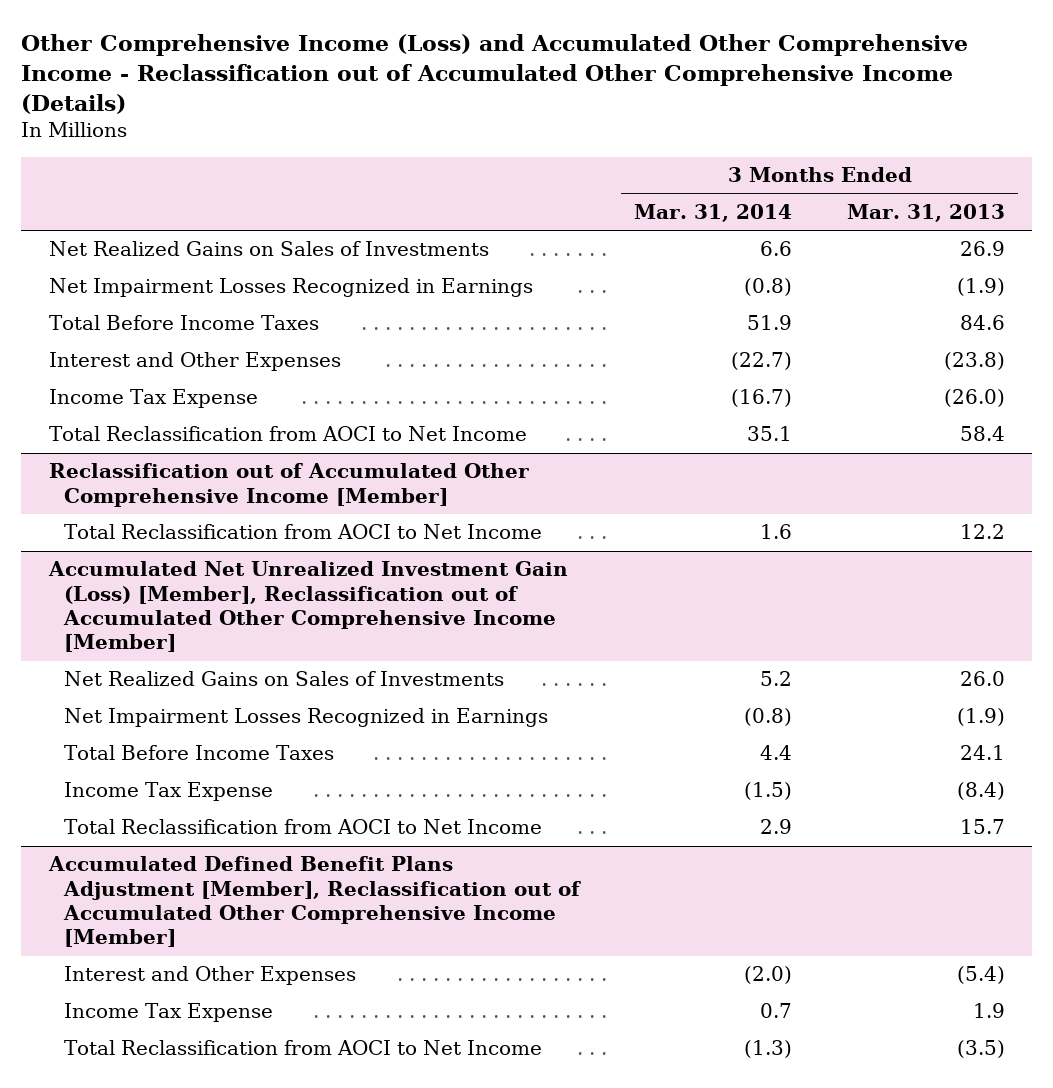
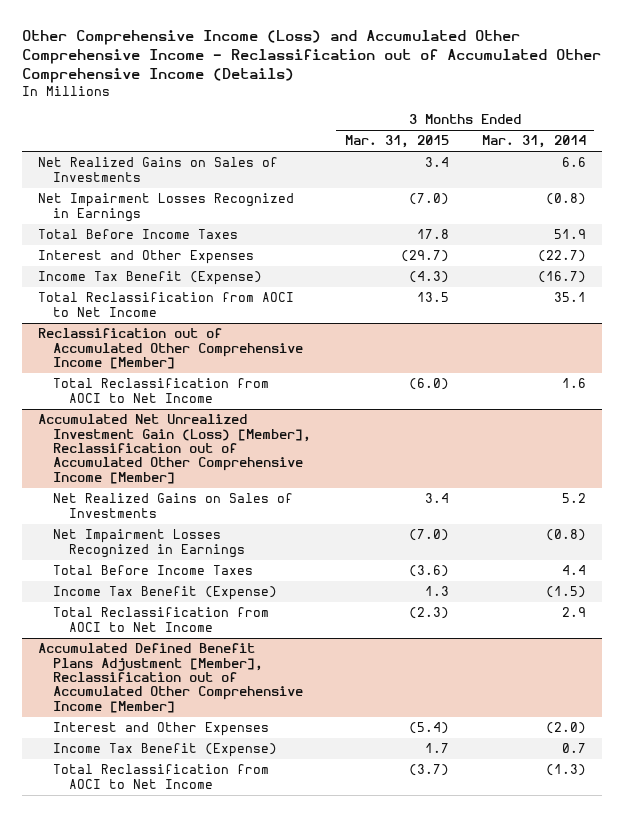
[846,204,1005,223] Mar. 31, 2013 -> none
none -> [344,135,449,149] Mar. 31, 2015
[48,389,258,409] Income Tax Expense -> [38,271,263,286] Income Tax Benefit (Expense)
[64,782,274,802] Income Tax Expense -> [53,586,278,601] Income Tax Benefit (Expense)
[64,1003,274,1023] Income Tax Expense -> [53,743,278,758] Income Tax Benefit (Expense)

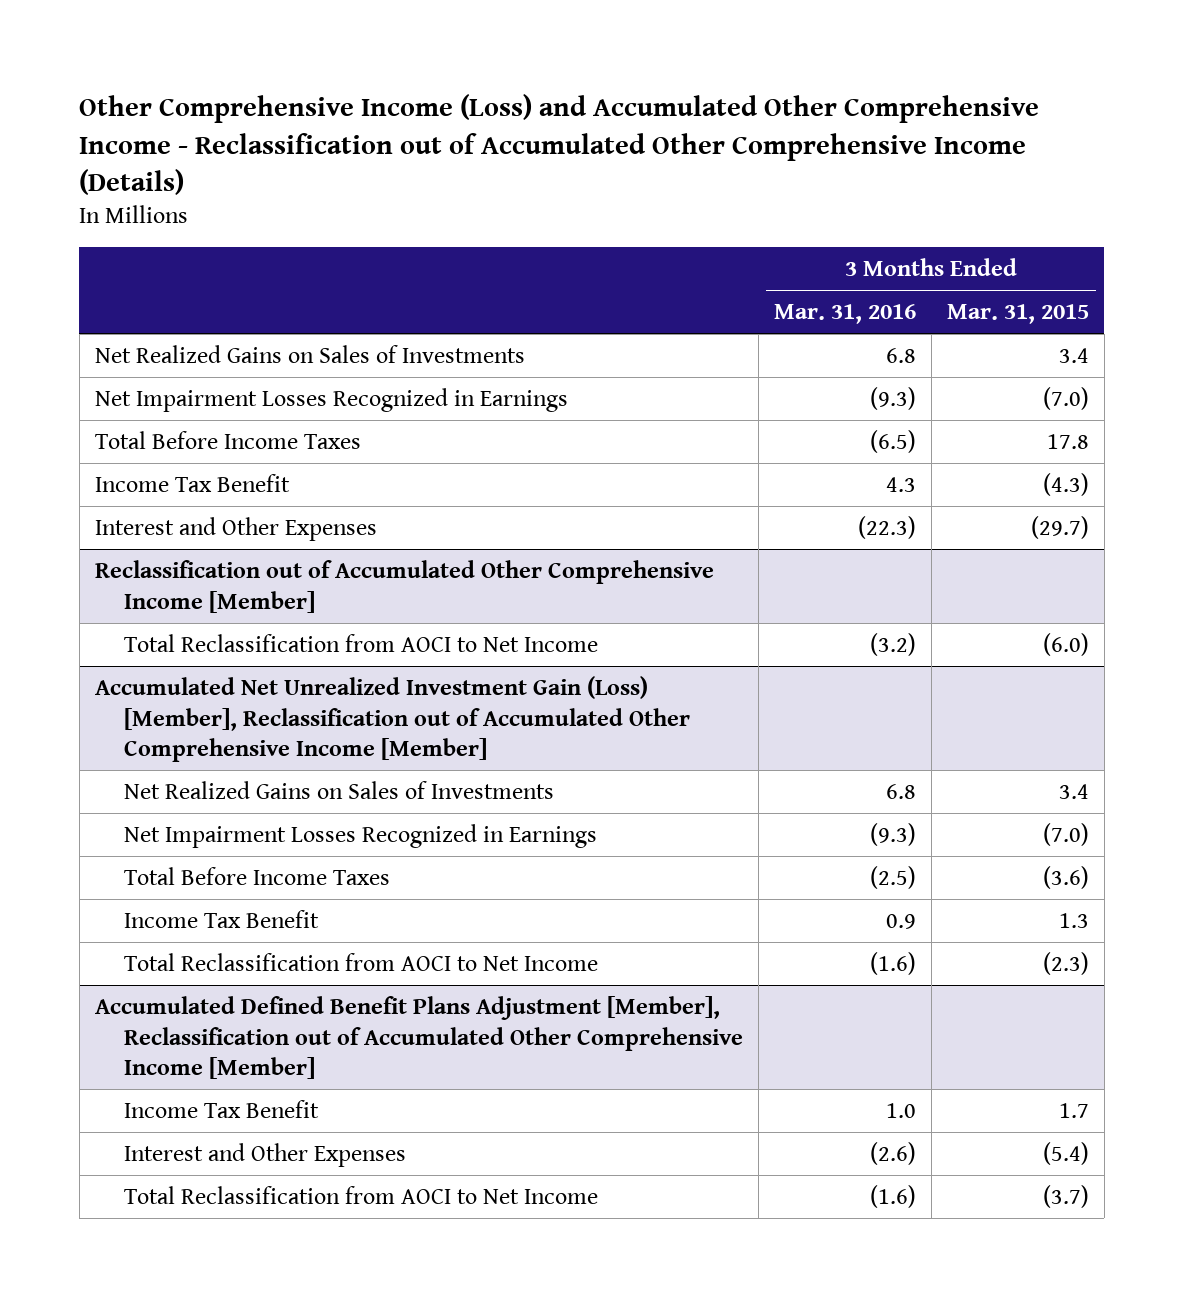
[481,135,586,149] Mar. 31, 2014 -> none
none -> [773,304,916,325] Mar. 31, 2016
none -> [94,474,290,493] Income Tax Benefit
[38,271,263,286] Income Tax Benefit (Expense) -> none
[38,292,295,317] Total Reclassification from AOCI to Net Income -> none
[53,586,278,601] Income Tax Benefit (Expense) -> [123,910,319,929] Income Tax Benefit
none -> [123,1100,319,1119] Income Tax Benefit
[53,743,278,758] Income Tax Benefit (Expense) -> none

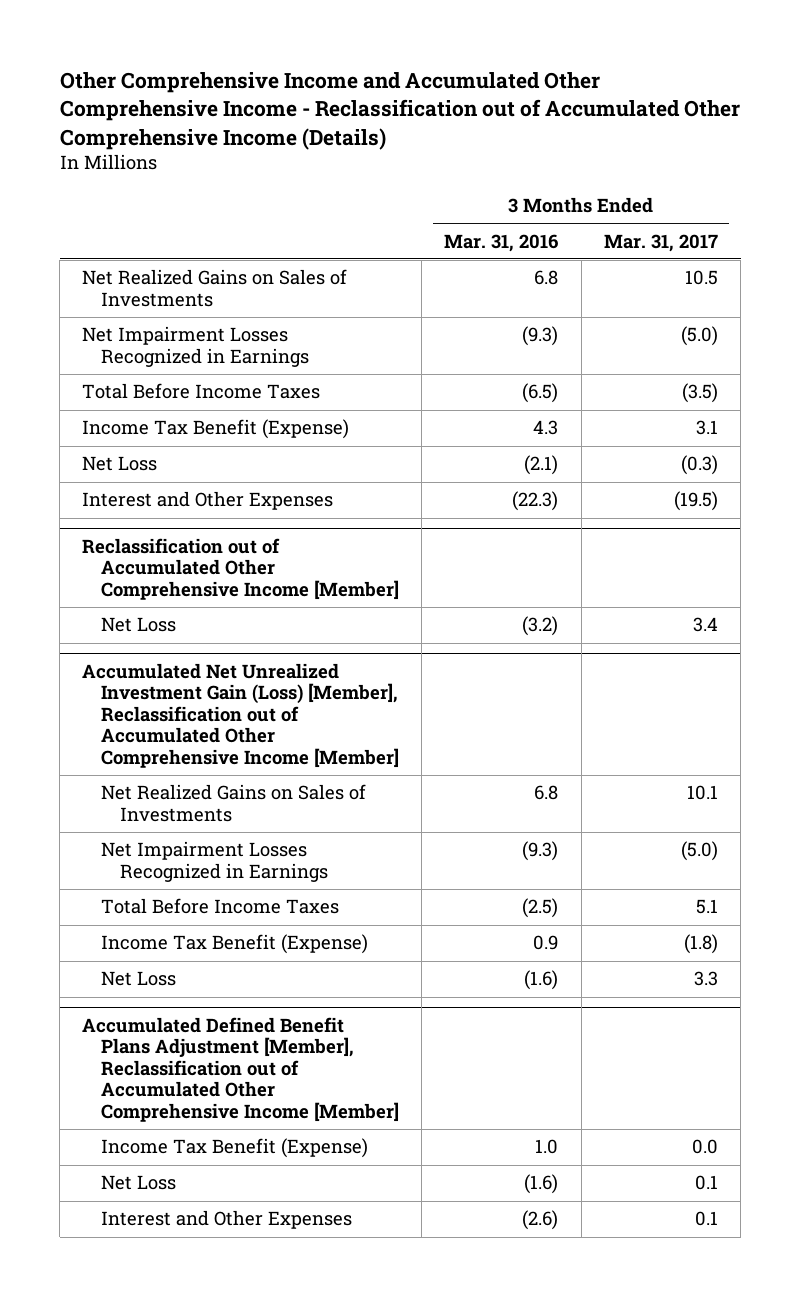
[79,94,1040,195] Other Comprehensive Income (Loss) and Accumulated Other Comprehensive Income - Reclassification out of Accumulated Other Comprehensive Income (Details) -> [59,72,740,150] Other Comprehensive Income and Accumulated Other Comprehensive Income - Reclassification out of Accumulated Other Comprehensive Income (Details)
[946,304,1089,325] Mar. 31, 2015 -> none
none -> [603,233,718,252] Mar. 31, 2017
[94,474,290,493] Income Tax Benefit -> [82,419,350,440] Income Tax Benefit (Expense)
none -> [82,456,158,472] Net Loss
[123,634,598,653] Total Reclassification from AOCI to Net Income -> none
none -> [101,617,177,633] Net Loss
[123,953,598,972] Total Reclassification from AOCI to Net Income -> none
[123,910,319,929] Income Tax Benefit -> [101,934,369,955] Income Tax Benefit (Expense)
none -> [101,971,177,987] Net Loss
[123,1100,319,1119] Income Tax Benefit -> [101,1138,369,1159] Income Tax Benefit (Expense)
none -> [101,1175,177,1191] Net Loss
[123,1186,598,1205] Total Reclassification from AOCI to Net Income -> none

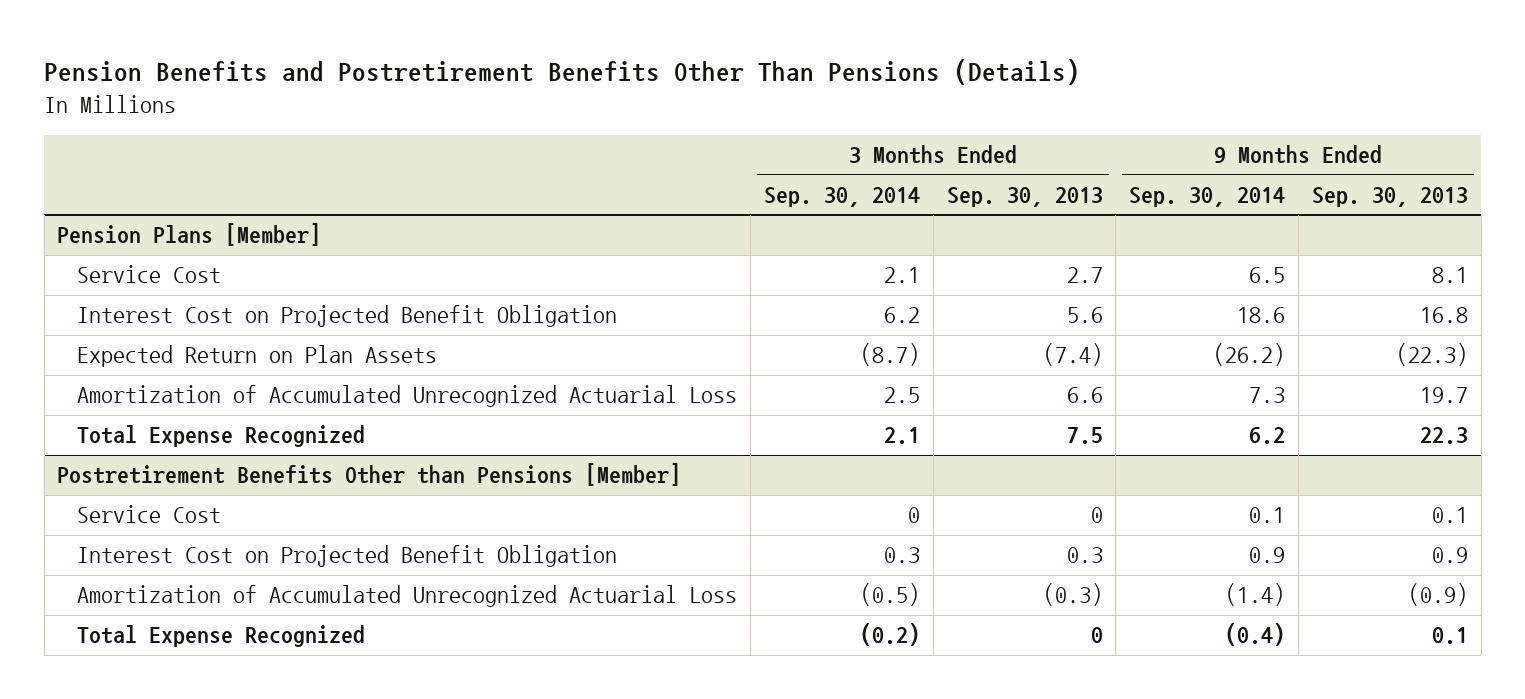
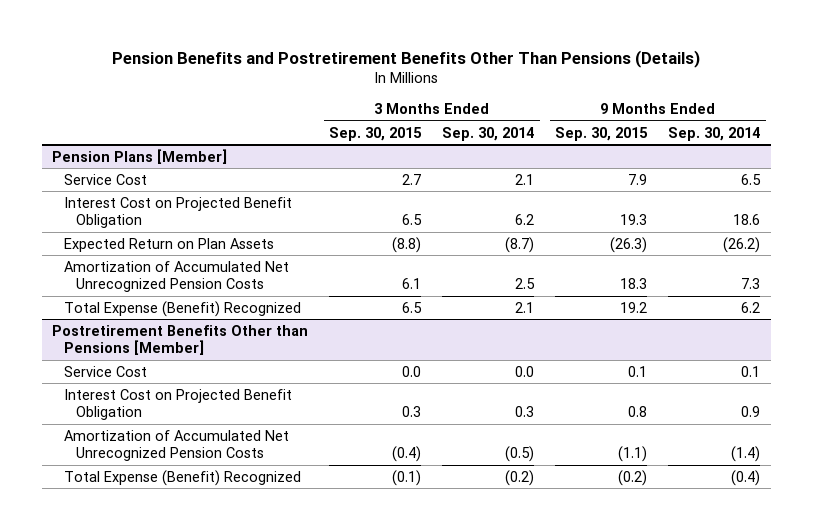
[946,186,1103,207] Sep. 30, 2013 -> none
[1311,186,1468,207] Sep. 30, 2013 -> none
none -> [329,126,423,141] Sep. 30, 2015
none -> [555,126,649,141] Sep. 30, 2015
[77,385,738,408] Amortization of Accumulated Unrecognized Actuarial Loss -> [64,260,290,293] Amortization of Accumulated Net Unrecognized Pension Costs
[77,425,366,448] Total Expense Recognized -> [64,300,302,317] Total Expense (Benefit) Recognized
[907,507,920,524] 0 -> [515,365,535,377] 0.0
[77,585,738,608] Amortization of Accumulated Unrecognized Actuarial Loss -> [64,429,290,462] Amortization of Accumulated Net Unrecognized Pension Costs
[77,625,366,648] Total Expense Recognized -> [64,469,302,486] Total Expense (Benefit) Recognized

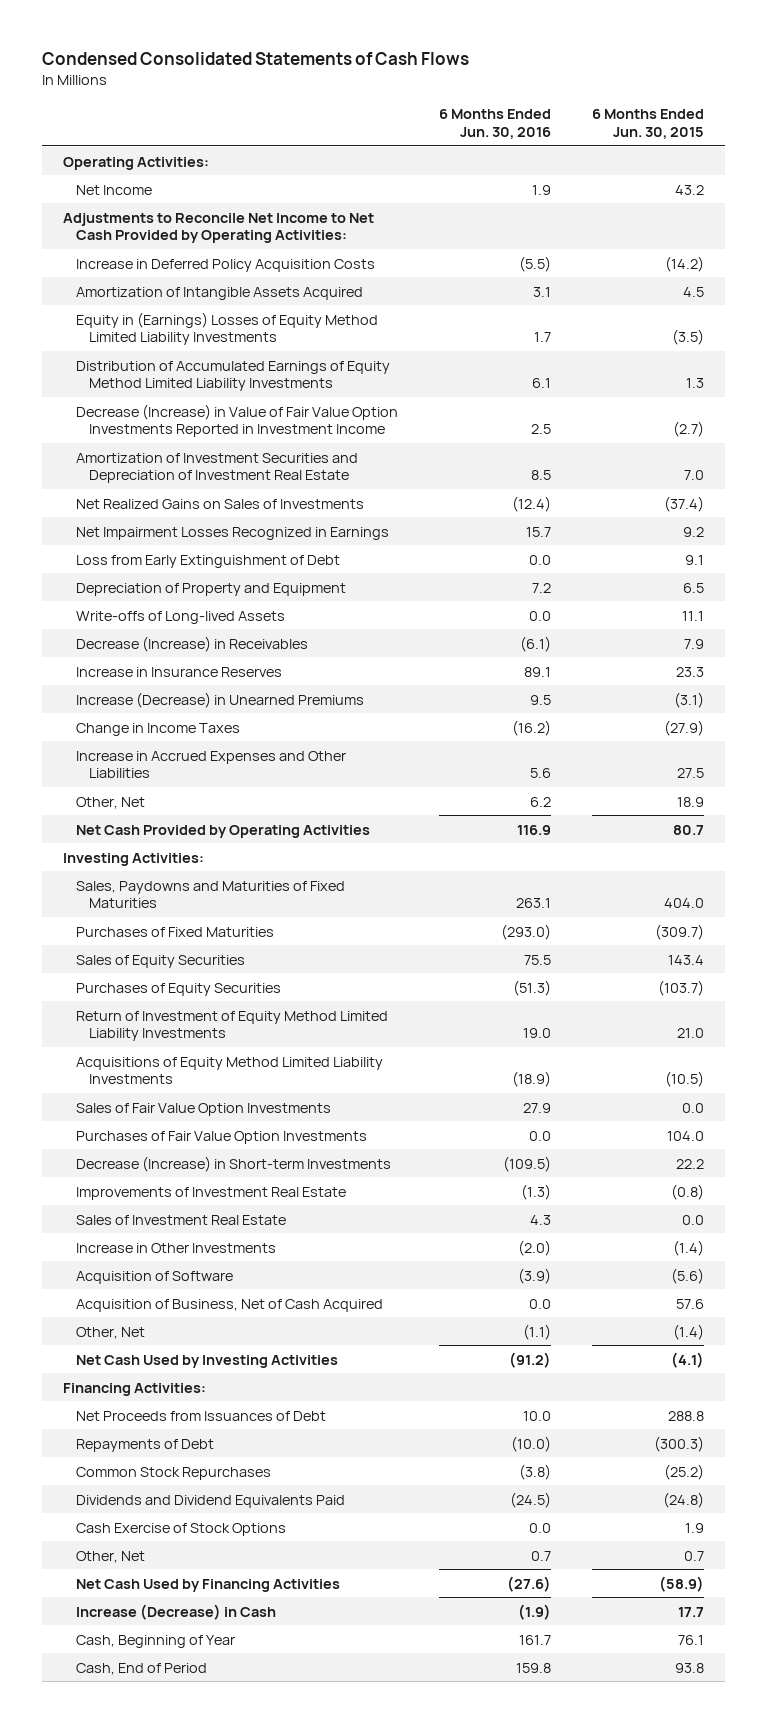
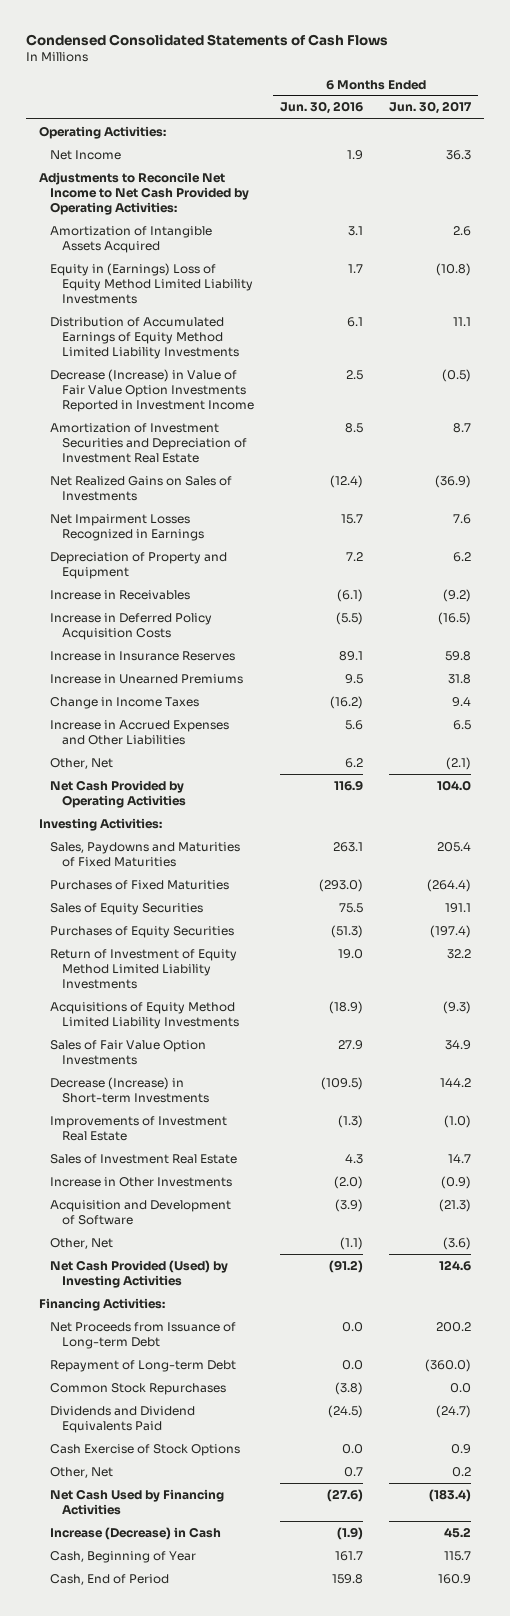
[592,109,705,140] 6 Months Ended Jun. 30, 2015 -> none
none -> [389,101,473,115] Jun. 30, 2017
[75,311,378,346] Equity in (Earnings) Losses of Equity Method Limited Liability Investments -> [50,262,253,305] Equity in (Earnings) Loss of Equity Method Limited Liability Investments
[75,554,340,568] Loss from Early Extinguishment of Debt -> none
[75,610,285,624] Write-offs of Long-lived Assets -> none
[75,635,308,652] Decrease (Increase) in Receivables -> [50,589,191,600] Increase in Receivables
[75,258,375,272] Increase in Deferred Policy Acquisition Costs -> [50,612,213,640] Increase in Deferred Policy Acquisition Costs
[75,691,364,708] Increase (Decrease) in Unearned Premiums -> [50,673,244,684] Increase in Unearned Premiums
[75,1130,367,1144] Purchases of Fair Value Option Investments -> none
[75,1298,383,1312] Acquisition of Business, Net of Cash Acquired -> none
[75,1270,233,1284] Acquisition of Software -> [50,1199,232,1225] Acquisition and Development of Software
[75,1354,338,1368] Net Cash Used by Investing Activities -> [50,1259,229,1288] Net Cash Provided (Used) by Investing Activities
[75,1410,326,1421] Net Proceeds from Issuances of Debt -> [50,1321,237,1349] Net Proceeds from Issuance of Long-term Debt
[523,1410,552,1421] 10.0 -> [341,1321,363,1332] 0.0
[75,1438,214,1452] Repayments of Debt -> [50,1359,237,1372] Repayment of Long-term Debt
[511,1435,552,1452] (10.0) -> [341,1359,363,1370] 0.0

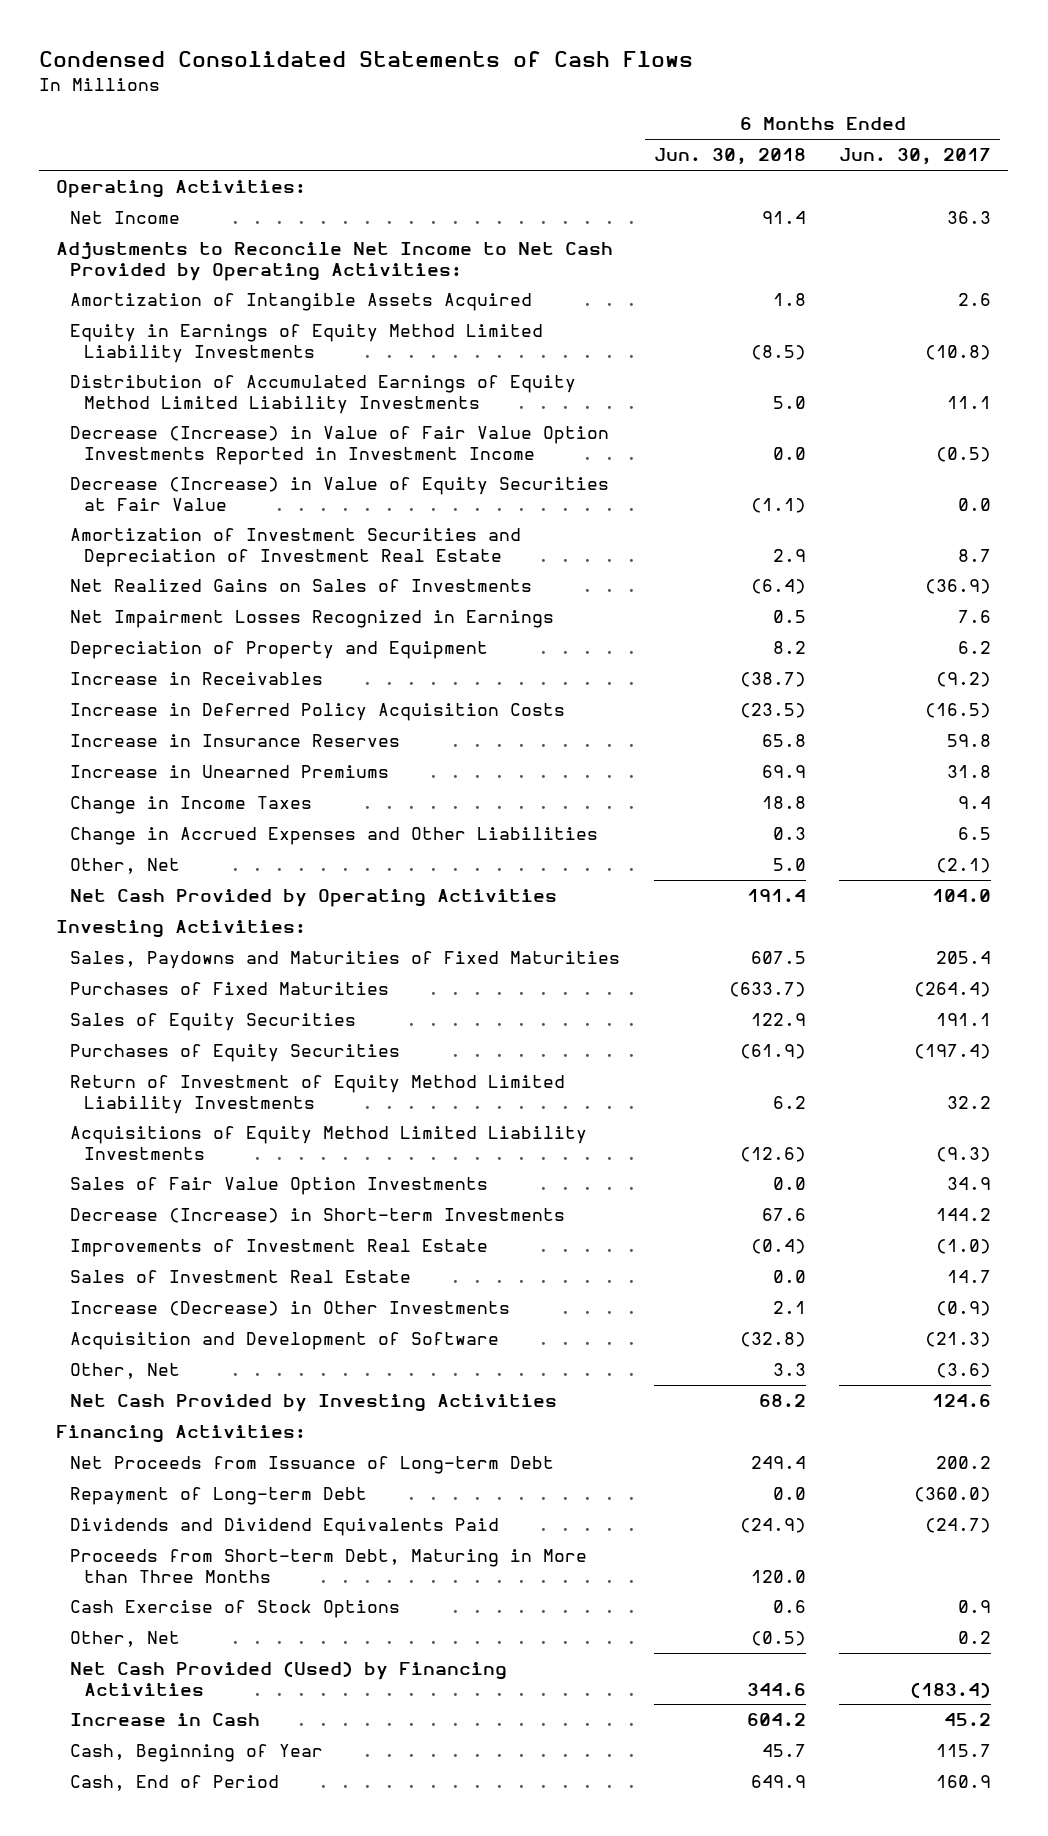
[279,101,363,115] Jun. 30, 2016 -> none
none -> [653,148,806,166] Jun. 30, 2018
[50,262,253,305] Equity in (Earnings) Loss of Equity Method Limited Liability Investments -> [70,324,544,363] Equity in Earnings of Equity Method Limited Liability Investments
none -> [70,477,610,511] Decrease (Increase) in Value of Equity Securities at Fair Value
[50,719,230,745] Increase in Accrued Expenses and Other Liabilities -> [70,827,599,846] Change in Accrued Expenses and Other Liabilities
[50,1176,233,1187] Increase in Other Investments -> [70,1301,511,1317] Increase (Decrease) in Other Investments
[50,1259,229,1288] Net Cash Provided (Used) by Investing Activities -> [70,1394,558,1413] Net Cash Provided by Investing Activities
[50,1382,227,1395] Common Stock Repurchases -> none
none -> [70,1549,588,1583] Proceeds from Short-term Debt, Maturing in More than Three Months
[50,1488,225,1515] Net Cash Used by Financing Activities -> [70,1661,508,1696] Net Cash Provided (Used) by Financing Activities
[50,1526,222,1540] Increase (Decrease) in Cash -> [70,1713,261,1727] Increase in Cash

